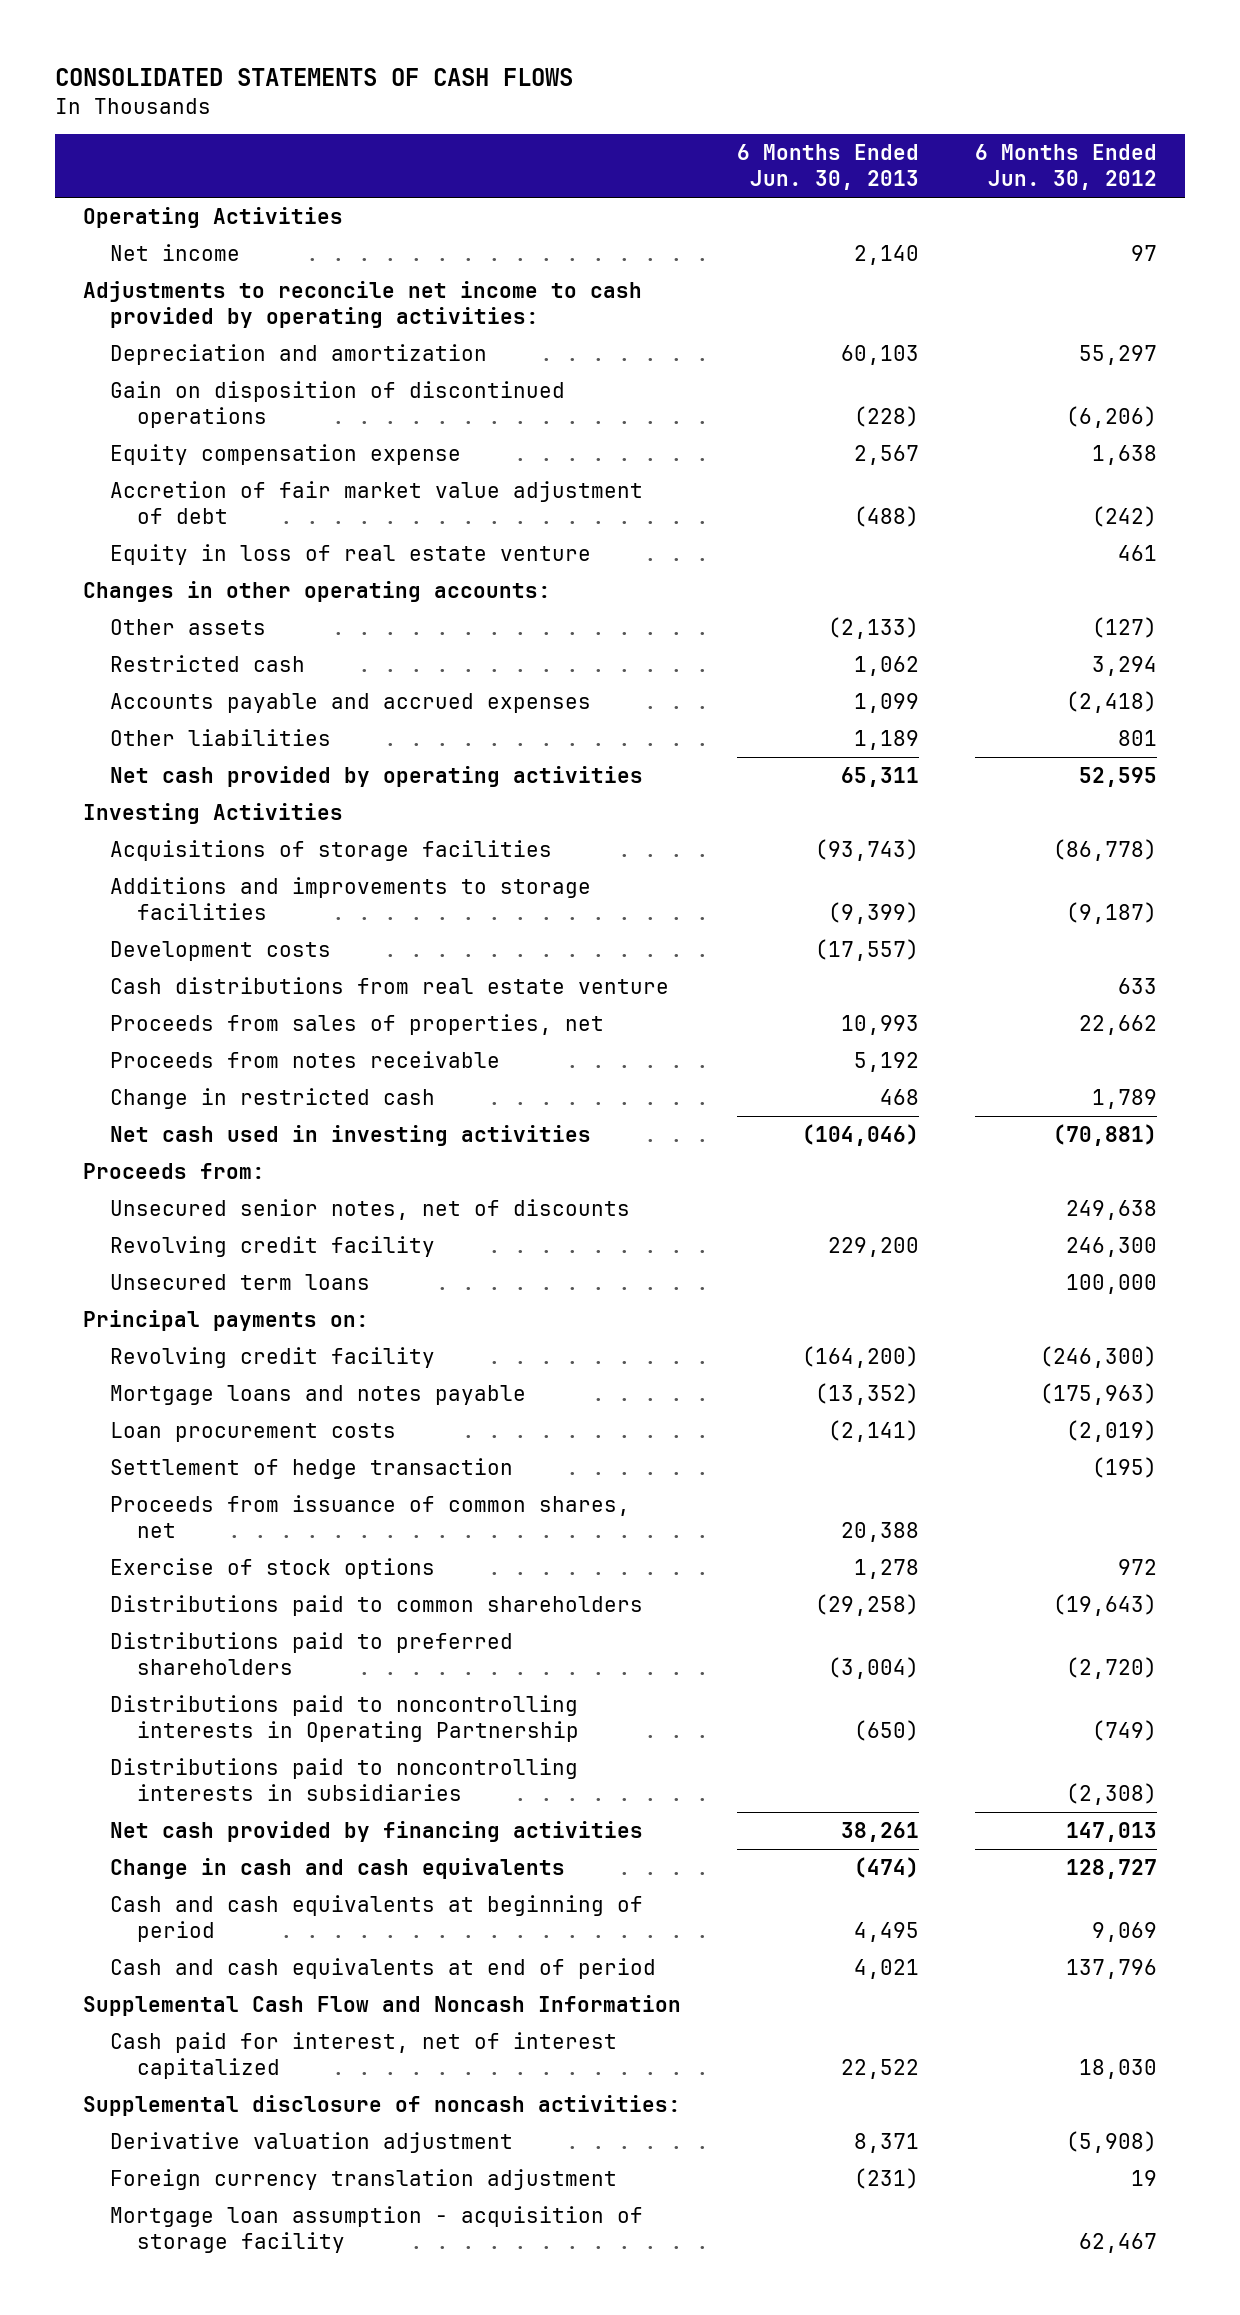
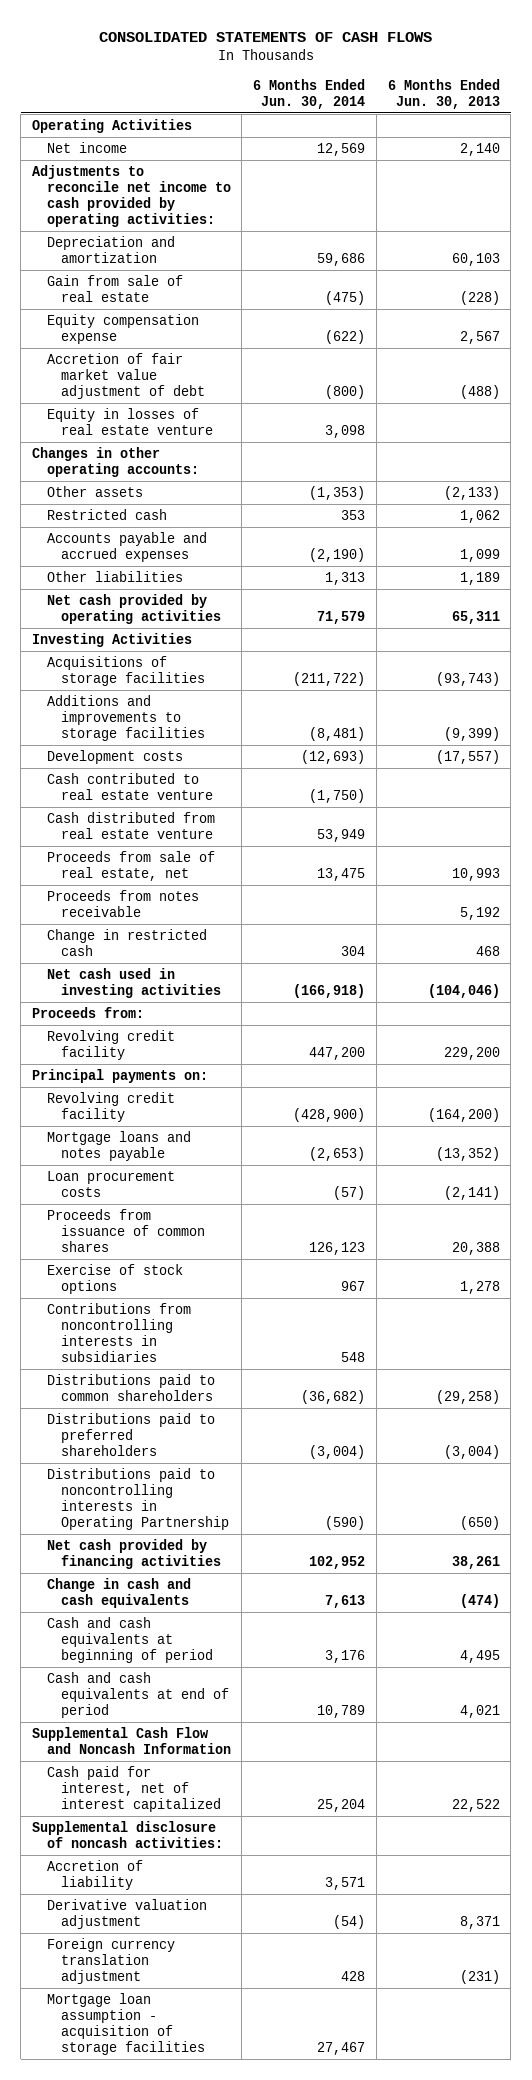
[975,143,1158,191] 6 Months Ended Jun. 30, 2012 -> none
none -> [253,78,366,109] 6 Months Ended Jun. 30, 2014
[109,380,565,429] Gain on disposition of discontinued operations -> [46,274,183,303] Gain from sale of real estate
[109,543,591,565] Equity in loss of real estate venture -> [46,407,214,436] Equity in losses of real estate venture
none -> [46,772,214,801] Cash contributed to real estate venture
[109,976,669,994] Cash distributions from real estate venture -> [46,811,215,840] Cash distributed from real estate venture
[109,1013,604,1035] Proceeds from sales of properties, net -> [46,850,215,882] Proceeds from sale of real estate, net
[109,1198,630,1220] Unsecured senior notes, net of discounts -> none
[109,1273,370,1290] Unsecured term loans -> none
[109,1457,513,1479] Settlement of hedge transaction -> none
[109,1494,630,1539] Proceeds from issuance of common shares, net -> [46,1208,206,1253] Proceeds from issuance of common shares
none -> [46,1302,191,1363] Contributions from noncontrolling interests in subsidiaries
[109,1757,578,1802] Distributions paid to noncontrolling interests in subsidiaries -> none
none -> [46,1859,143,1891] Accretion of liability
[109,2205,643,2254] Mortgage loan assumption - acquisition of storage facility -> [46,1992,206,2056] Mortgage loan assumption - acquisition of storage facilities

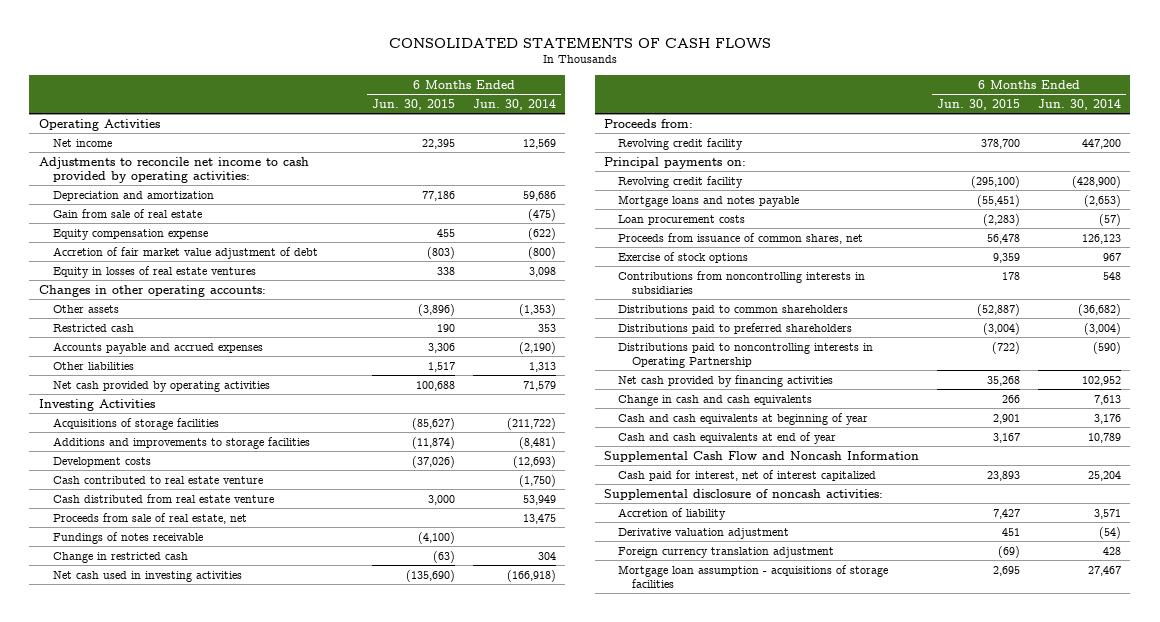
[387,78,500,109] 6 Months Ended Jun. 30, 2013 -> none
none -> [371,98,455,110] Jun. 30, 2015
[46,407,214,436] Equity in losses of real estate venture -> [52,265,256,278] Equity in losses of real estate ventures
[46,889,199,918] Proceeds from notes receivable -> none
none -> [52,531,203,544] Fundings of notes receivable
[46,1208,206,1253] Proceeds from issuance of common shares -> [618,232,864,244] Proceeds from issuance of common shares, net
[46,1616,214,1664] Cash and cash equivalents at beginning of period -> [618,412,869,425] Cash and cash equivalents at beginning of year
[46,1671,230,1719] Cash and cash equivalents at end of period -> [618,431,837,444] Cash and cash equivalents at end of year
[46,1992,206,2056] Mortgage loan assumption - acquisition of storage facilities -> [618,564,889,588] Mortgage loan assumption - acquisitions of storage facilities

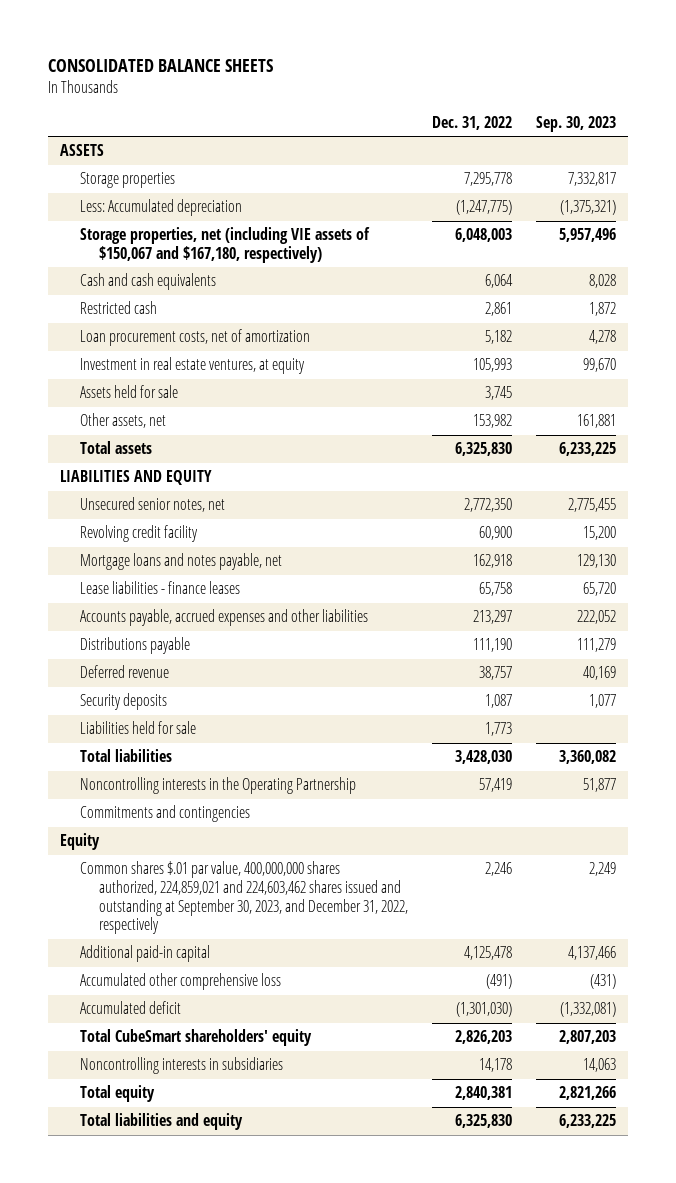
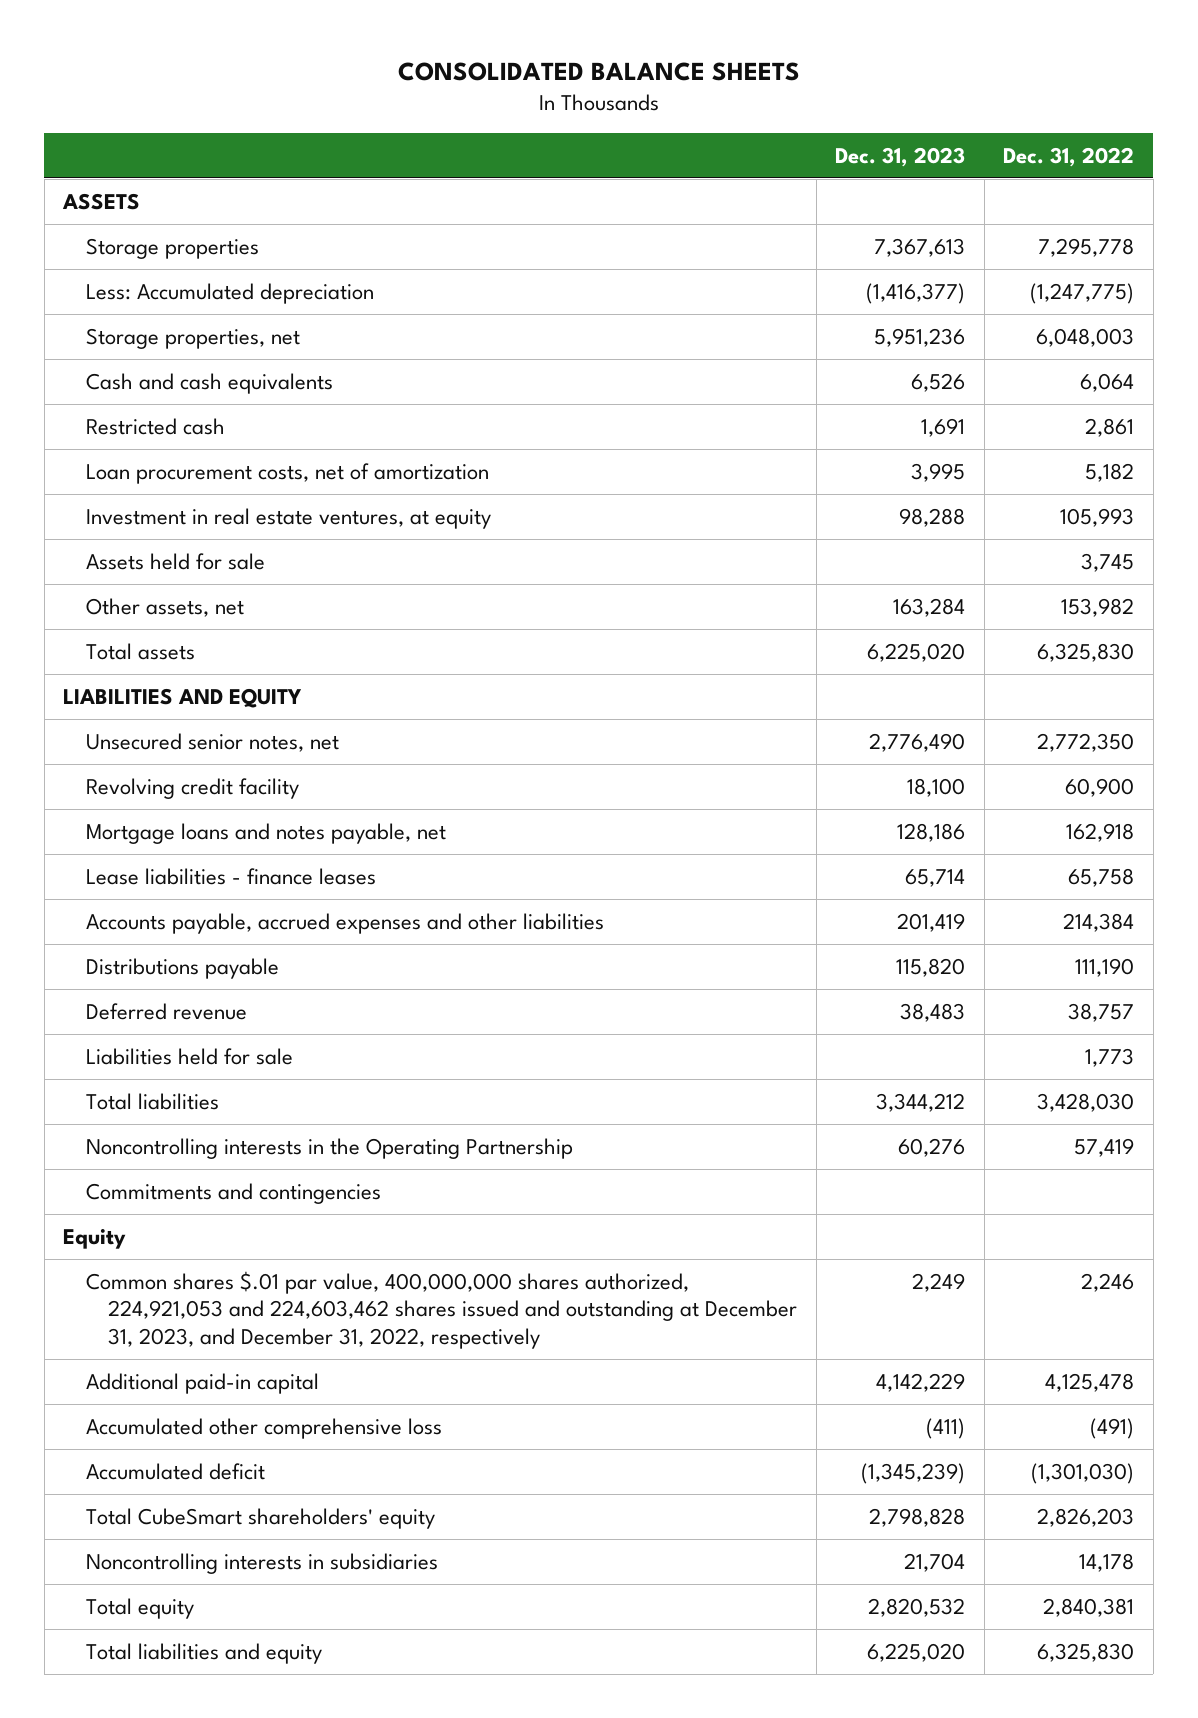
[535,115,616,132] Sep. 30, 2023 -> none
none -> [835,146,966,167] Dec. 31, 2023
[79,227,370,264] Storage properties, net (including VIE assets of $150,067 and $167,180, respectively) -> [85,327,300,349] Storage properties, net
[472,610,512,625] 213,297 -> [1063,912,1135,932] 214,384
[79,693,167,711] Security deposits -> none
[79,861,409,935] Common shares $.01 par value, 400,000,000 shares authorized, 224,859,021 and 224,603,462 shares issued and outstanding at September 30, 2023, and December 31, 2022, respectively -> [85,1270,798,1349] Common shares $.01 par value, 400,000,000 shares authorized, 224,921,053 and 224,603,462 shares issued and outstanding at December 31, 2023, and December 31, 2022, respectively

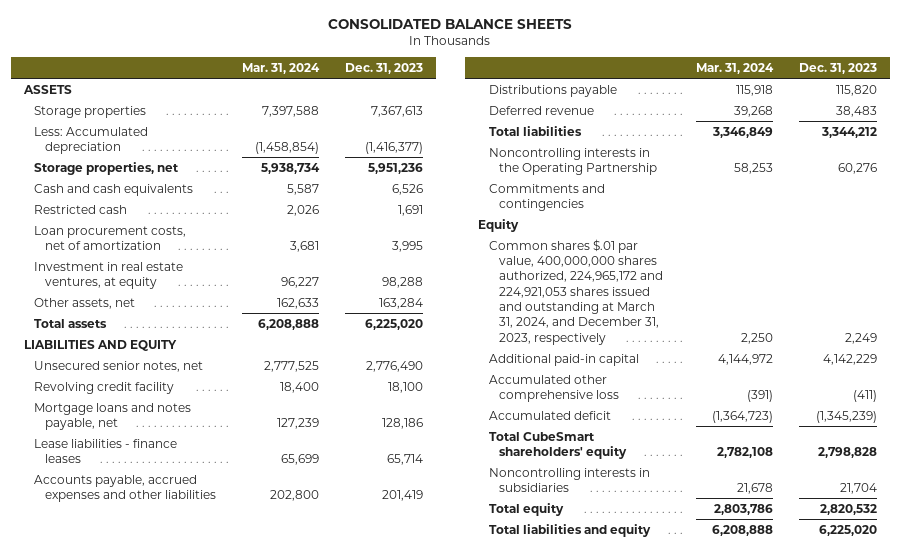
[1003,146,1135,167] Dec. 31, 2022 -> none
none -> [241,62,320,74] Mar. 31, 2024
[85,552,265,570] Assets held for sale -> none
[85,1047,293,1065] Liabilities held for sale -> none
[85,1270,798,1349] Common shares $.01 par value, 400,000,000 shares authorized, 224,921,053 and 224,603,462 shares issued and outstanding at December 31, 2023, and December 31, 2022, respectively -> [488,238,663,345] Common shares $.01 par value, 400,000,000 shares authorized, 224,965,172 and 224,921,053 shares issued and outstanding at March 31, 2024, and December 31, 2023, respectively

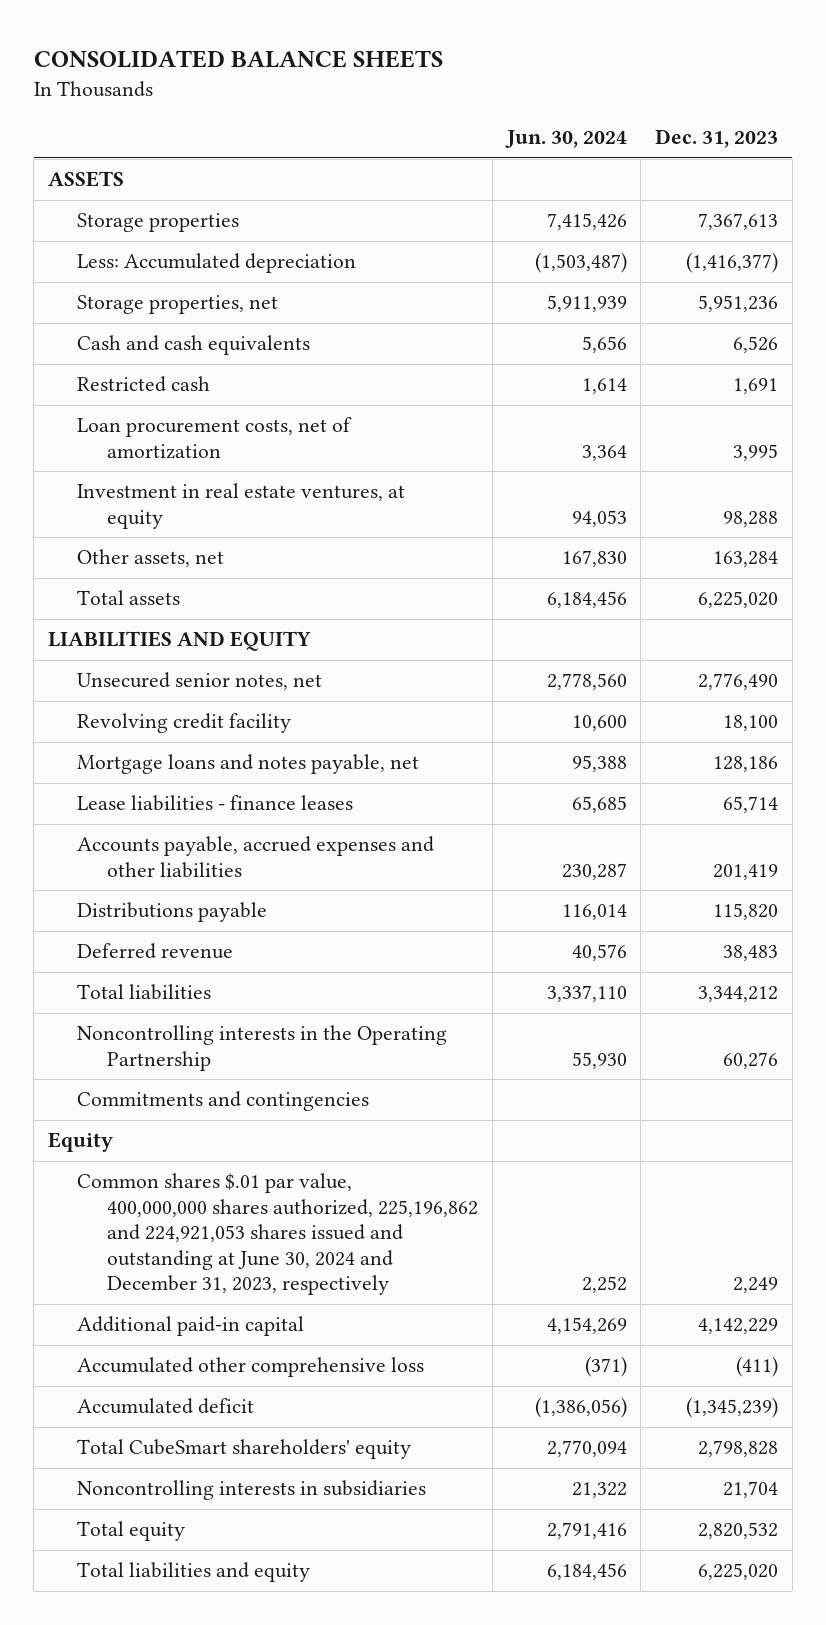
[241,62,320,74] Mar. 31, 2024 -> none
none -> [504,130,627,149] Jun. 30, 2024
[488,238,663,345] Common shares $.01 par value, 400,000,000 shares authorized, 224,965,172 and 224,921,053 shares issued and outstanding at March 31, 2024, and December 31, 2023, respectively -> [77,1173,479,1296] Common shares $.01 par value, 400,000,000 shares authorized, 225,196,862 and 224,921,053 shares issued and outstanding at June 30, 2024 and December 31, 2023, respectively

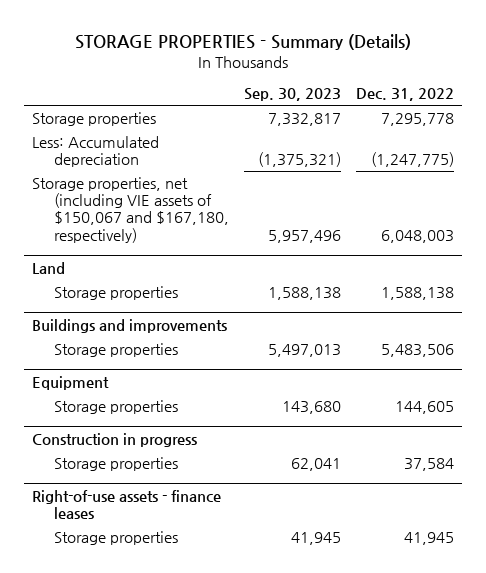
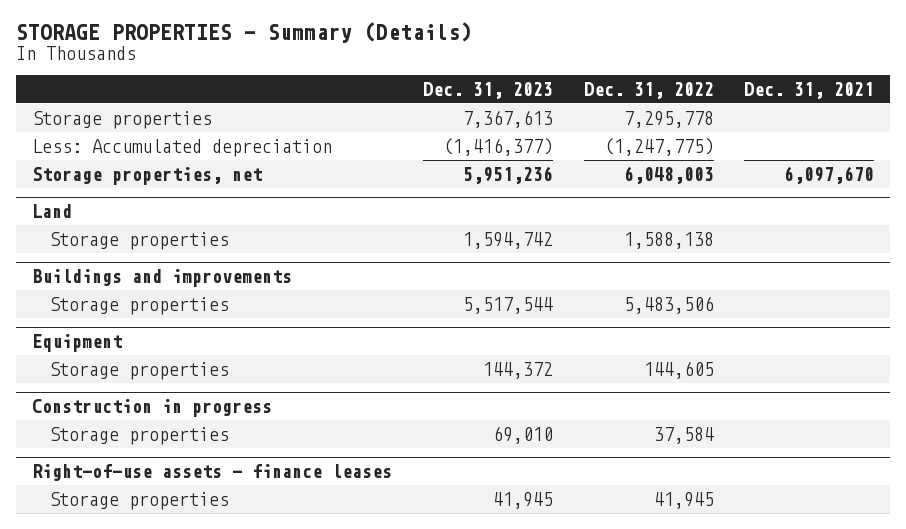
[243,88,341,102] Sep. 30, 2023 -> none
none -> [422,82,553,100] Dec. 31, 2023
none -> [744,82,875,100] Dec. 31, 2021
[32,177,229,243] Storage properties, net (including VIE assets of $150,067 and $167,180, respectively) -> [31,166,262,185] Storage properties, net

